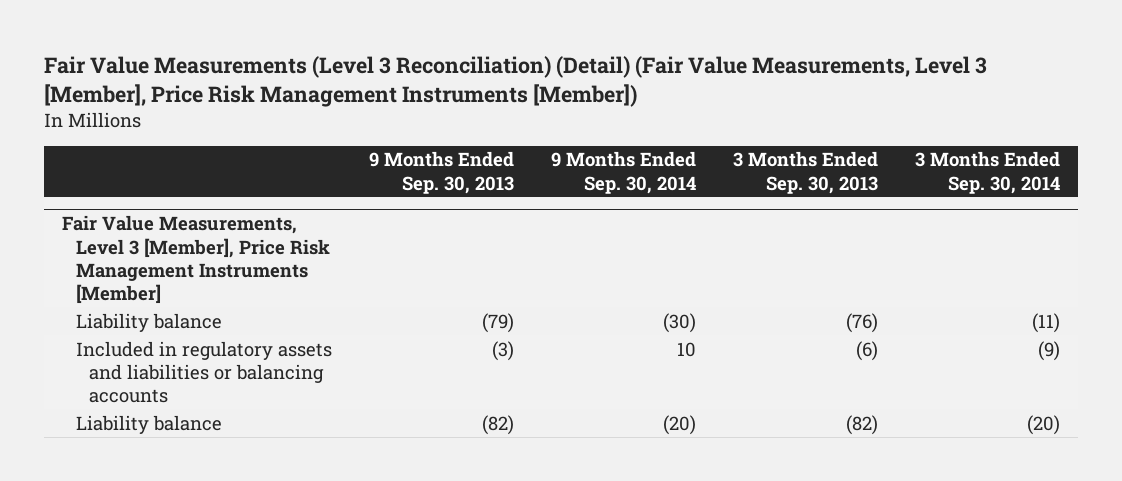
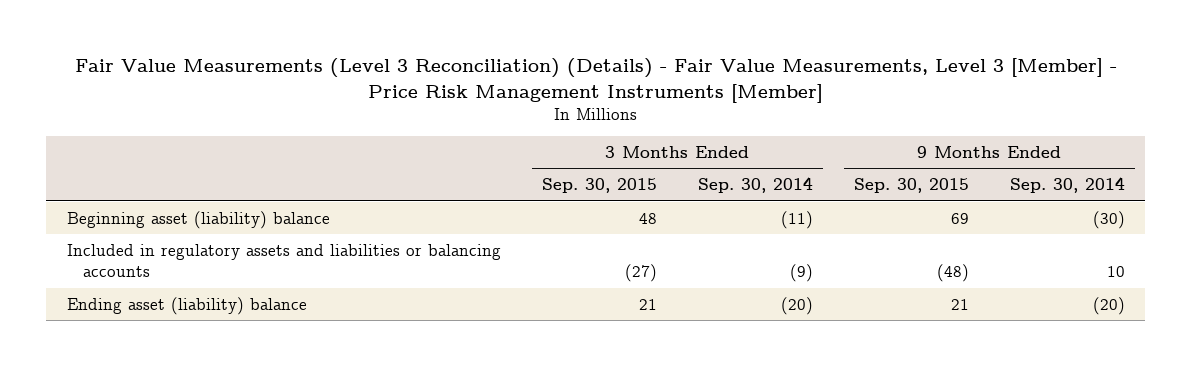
[43,55,987,107] Fair Value Measurements (Level 3 Reconciliation) (Detail) (Fair Value Measurements, Level 3 [Member], Price Risk Management Instruments [Member]) -> [74,58,1117,103] Fair Value Measurements (Level 3 Reconciliation) (Details) - Fair Value Measurements, Level 3 [Member] - Price Risk Management Instruments [Member]
[368,151,514,194] 9 Months Ended Sep. 30, 2013 -> none
[732,151,878,194] 3 Months Ended Sep. 30, 2013 -> none
none -> [541,178,657,194] Sep. 30, 2015
none -> [853,178,969,194] Sep. 30, 2015
[62,215,330,305] Fair Value Measurements, Level 3 [Member], Price Risk Management Instruments [Member] -> none
[75,312,222,332] Liability balance -> [66,210,330,229] Beginning asset (liability) balance
[75,414,222,434] Liability balance -> [66,296,307,315] Ending asset (liability) balance

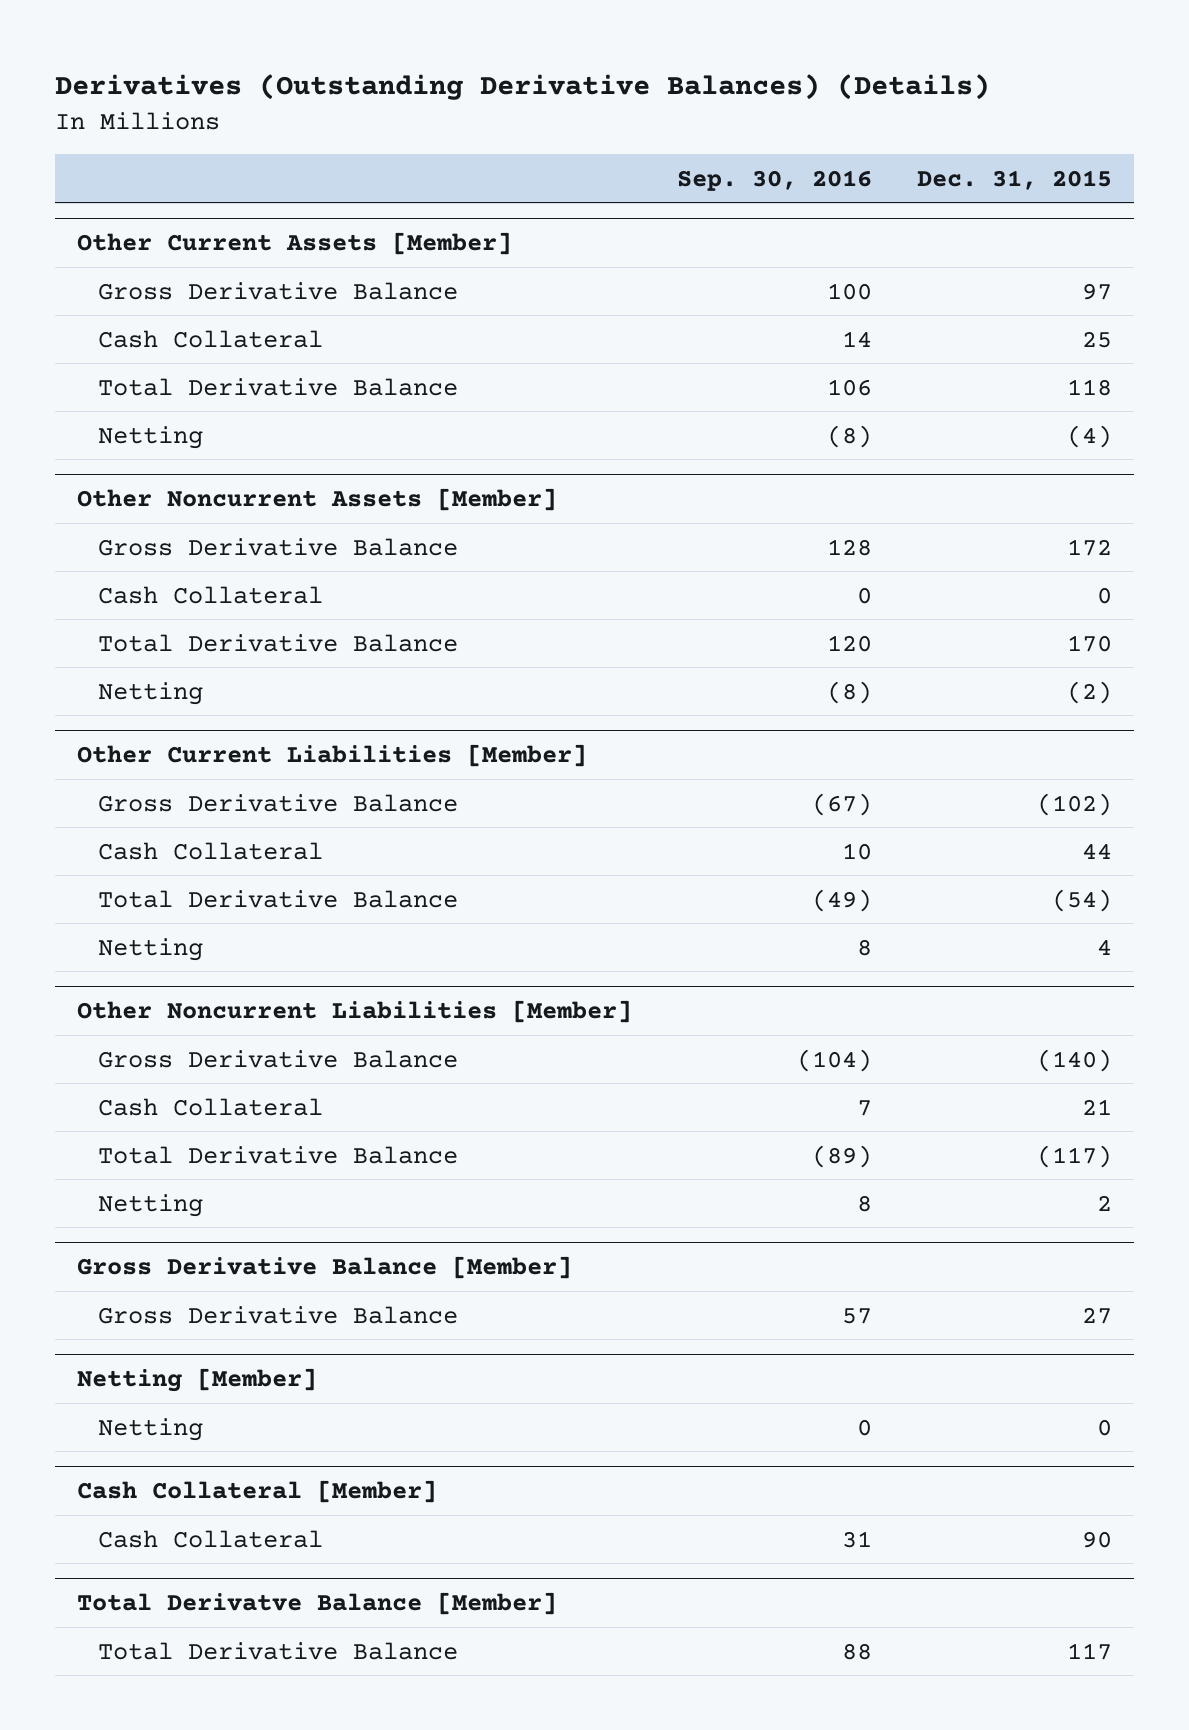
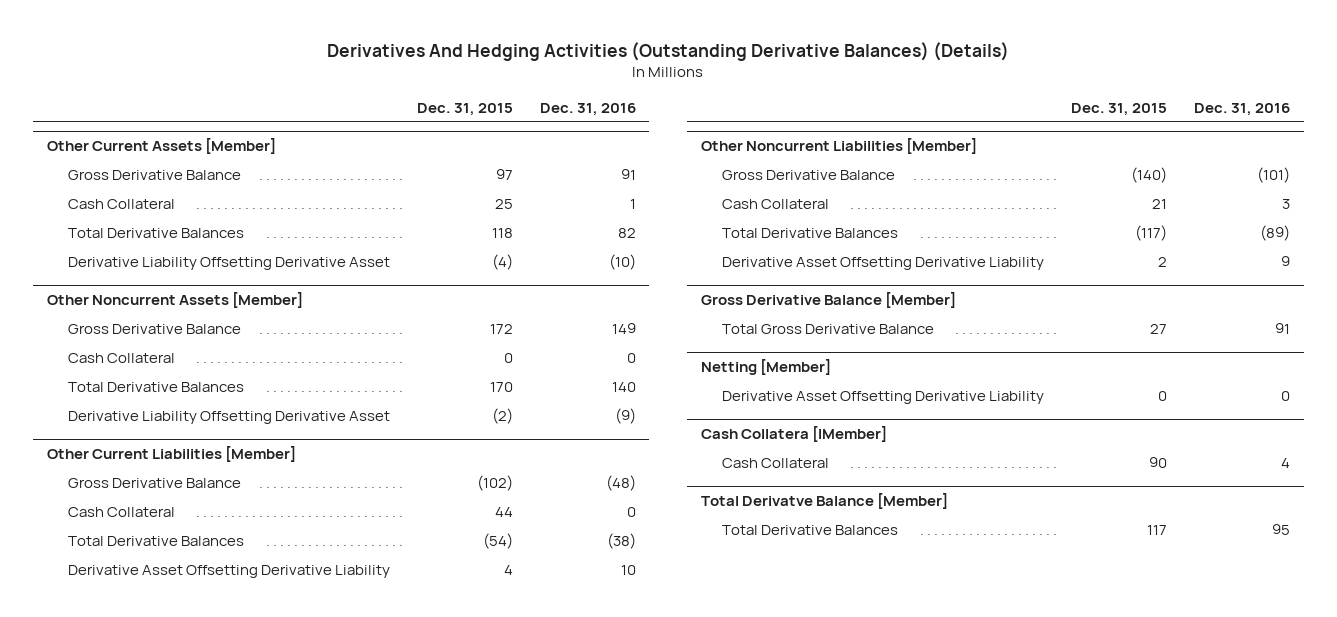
[54,74,990,101] Derivatives (Outstanding Derivative Balances) (Details) -> [327,41,1010,61] Derivatives And Hedging Activities (Outstanding Derivative Balances) (Details)
[676,169,872,191] Sep. 30, 2016 -> none
none -> [539,102,636,116] Dec. 31, 2016
[98,425,204,449] Netting -> none
[98,377,459,396] Total Derivative Balance -> [67,227,244,238] Total Derivative Balances
none -> [67,256,390,270] Derivative Liability Offsetting Derivative Asset
[98,681,204,705] Netting -> none
[98,633,459,652] Total Derivative Balance -> [67,381,244,392] Total Derivative Balances
none -> [67,410,390,424] Derivative Liability Offsetting Derivative Asset
[98,889,459,908] Total Derivative Balance -> [67,535,244,546] Total Derivative Balances
[98,937,204,961] Netting -> [67,564,390,578] Derivative Asset Offsetting Derivative Liability
[98,1145,459,1164] Total Derivative Balance -> [721,227,898,238] Total Derivative Balances
[98,1193,204,1217] Netting -> [721,256,1044,270] Derivative Asset Offsetting Derivative Liability
[98,1305,459,1324] Gross Derivative Balance -> [721,323,934,334] Total Gross Derivative Balance
[98,1417,204,1441] Netting -> [721,390,1044,404] Derivative Asset Offsetting Derivative Liability
[77,1479,438,1503] Cash Collateral [Member] -> [700,425,887,442] Cash Collatera [lMember]
[98,1641,459,1660] Total Derivative Balance -> [721,524,898,535] Total Derivative Balances

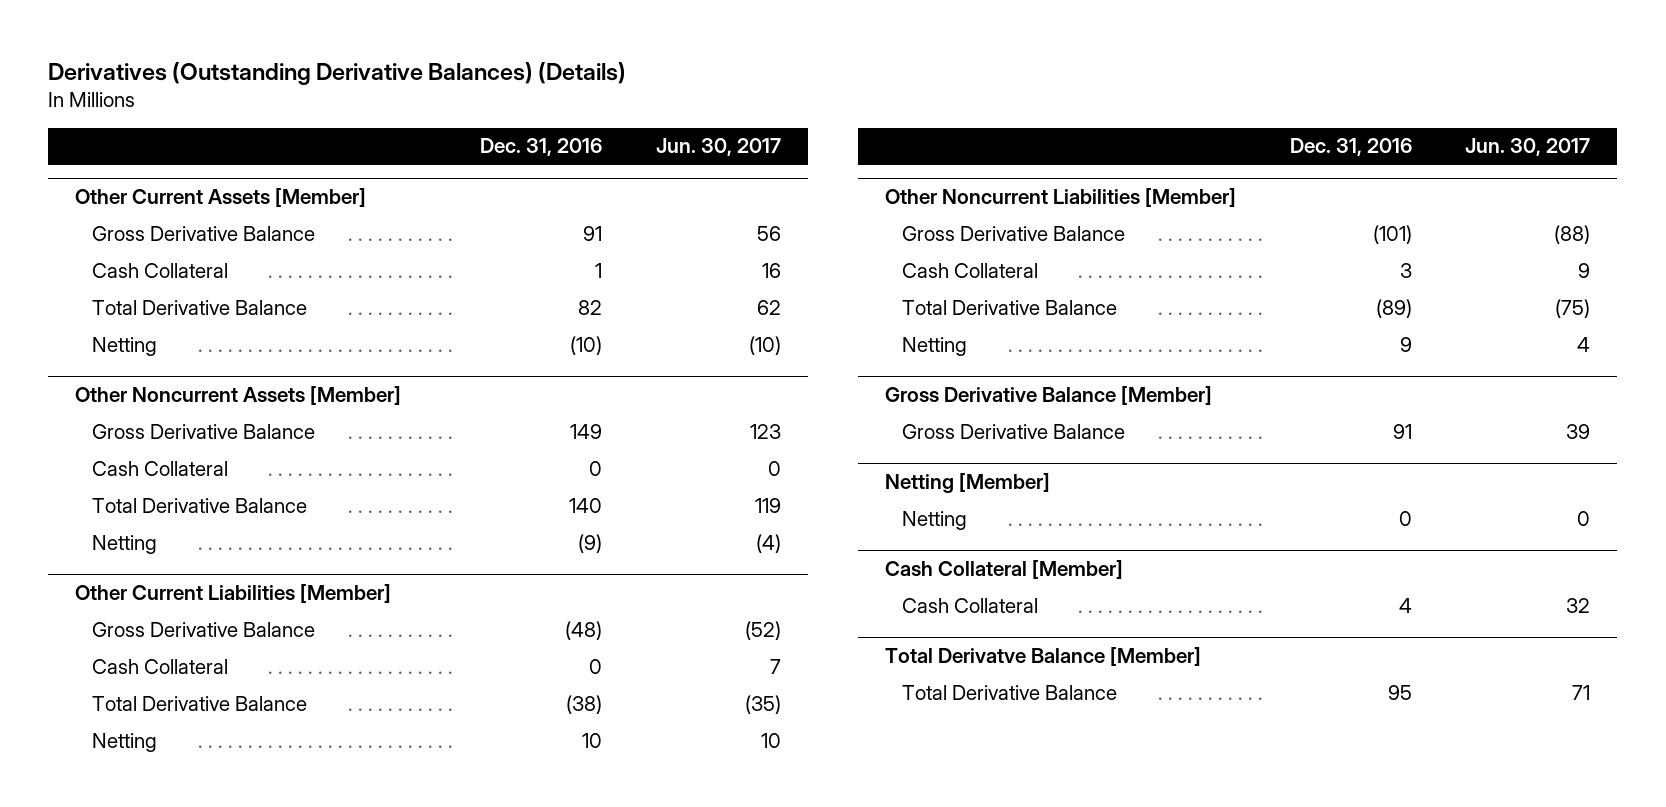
[327,41,1010,61] Derivatives And Hedging Activities (Outstanding Derivative Balances) (Details) -> [48,61,627,85] Derivatives (Outstanding Derivative Balances) (Details)
[416,102,513,116] Dec. 31, 2015 -> none
none -> [655,138,781,157] Jun. 30, 2017
[67,256,390,270] Derivative Liability Offsetting Derivative Asset -> none
[67,227,244,238] Total Derivative Balances -> [92,299,308,315] Total Derivative Balance
none -> [92,336,158,356] Netting
[67,410,390,424] Derivative Liability Offsetting Derivative Asset -> none
[67,381,244,392] Total Derivative Balances -> [92,497,308,513] Total Derivative Balance
none -> [92,534,158,554] Netting
[67,535,244,546] Total Derivative Balances -> [92,695,308,711] Total Derivative Balance
[67,564,390,578] Derivative Asset Offsetting Derivative Liability -> [92,732,158,752] Netting
[721,227,898,238] Total Derivative Balances -> [901,299,1117,315] Total Derivative Balance
[721,256,1044,270] Derivative Asset Offsetting Derivative Liability -> [901,336,967,356] Netting
[721,323,934,334] Total Gross Derivative Balance -> [901,423,1125,439] Gross Derivative Balance
[721,390,1044,404] Derivative Asset Offsetting Derivative Liability -> [901,510,967,530] Netting
[700,425,887,442] Cash Collatera [lMember] -> [885,559,1124,579] Cash Collateral [Member]
[721,524,898,535] Total Derivative Balances -> [901,684,1117,700] Total Derivative Balance

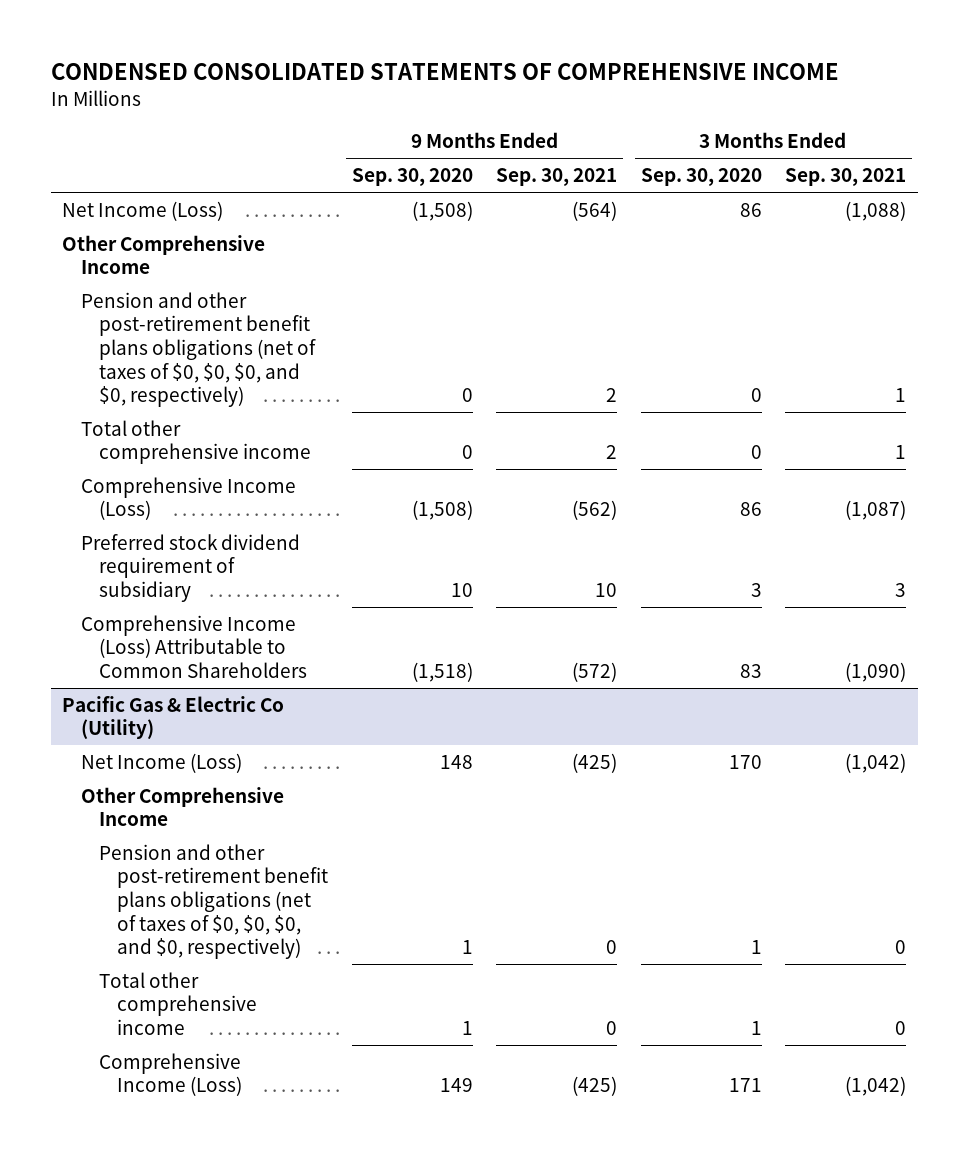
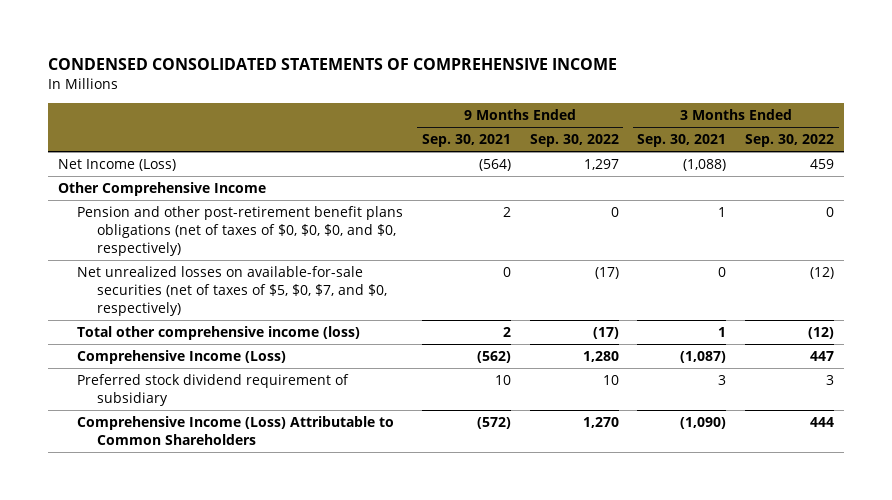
[351,168,473,187] Sep. 30, 2020 -> none
[640,168,762,187] Sep. 30, 2020 -> none
none -> [529,134,619,148] Sep. 30, 2022
none -> [745,134,835,148] Sep. 30, 2022
none -> [77,266,387,316] Net unrealized losses on available-for-sale securities (net of taxes of $5, $0, $7, and $0, respectively)
[80,419,312,465] Total other comprehensive income -> [77,326,361,341] Total other comprehensive income (loss)
[62,695,285,740] Pacific Gas & Electric Co (Utility) -> none
[80,752,242,773] Net Income (Loss) -> none
[80,786,284,827] Other Comprehensive Income -> none
[99,843,329,960] Pension and other post-retirement benefit plans obligations (net of taxes of $0, $0, $0, and $0, respectively) -> none
[99,971,258,1036] Total other comprehensive income -> none
[99,1052,243,1097] Comprehensive Income (Loss) -> none

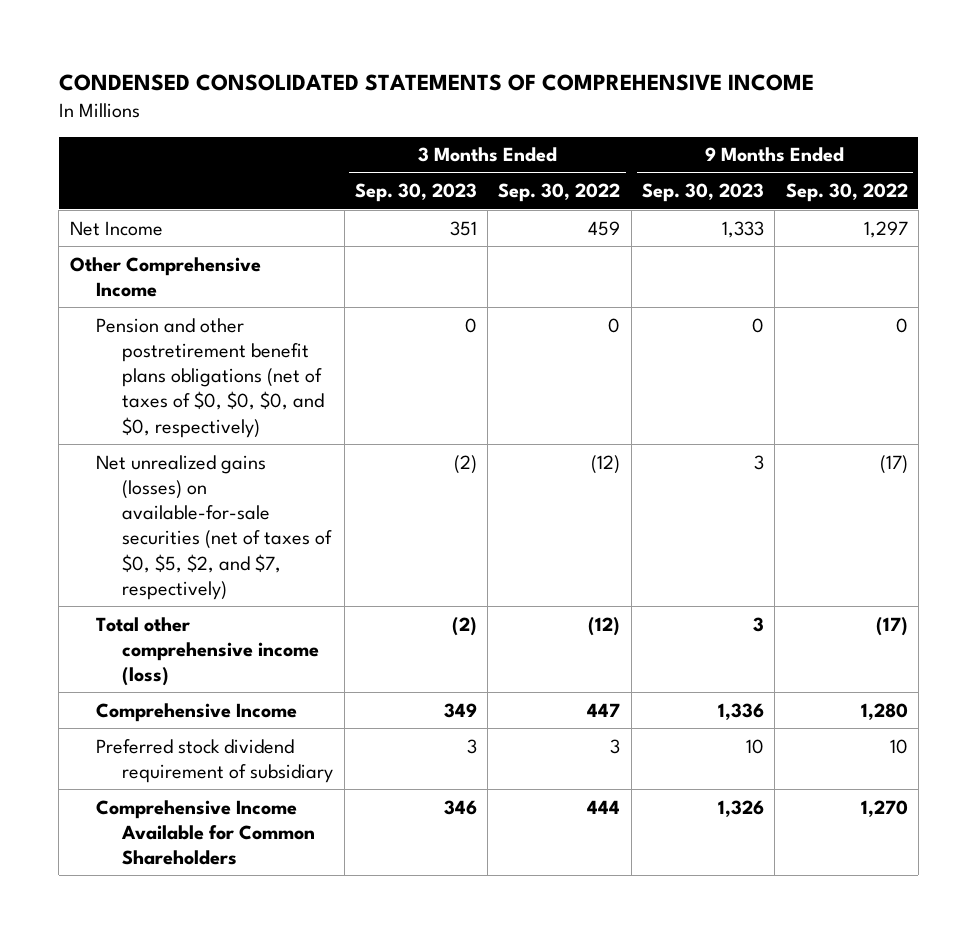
[421,134,511,148] Sep. 30, 2021 -> none
[637,134,727,148] Sep. 30, 2021 -> none
none -> [354,183,477,203] Sep. 30, 2023
none -> [642,183,765,203] Sep. 30, 2023
[57,159,176,172] Net Income (Loss) -> [69,220,163,236] Net Income
[77,206,404,256] Pension and other post-retirement benefit plans obligations (net of taxes of $0, $0, $0, and $0, respectively) -> [95,317,325,438] Pension and other postretirement benefit plans obligations (net of taxes of $0, $0, $0, and $0, respectively)
[77,266,387,316] Net unrealized losses on available-for-sale securities (net of taxes of $5, $0, $7, and $0, respectively) -> [95,454,333,600] Net unrealized gains (losses) on available-for-sale securities (net of taxes of $0, $5, $2, and $7, respectively)
[77,350,287,365] Comprehensive Income (Loss) -> [95,702,297,722] Comprehensive Income
[77,416,395,445] Comprehensive Income (Loss) Attributable to Common Shareholders -> [95,799,316,866] Comprehensive Income Available for Common Shareholders

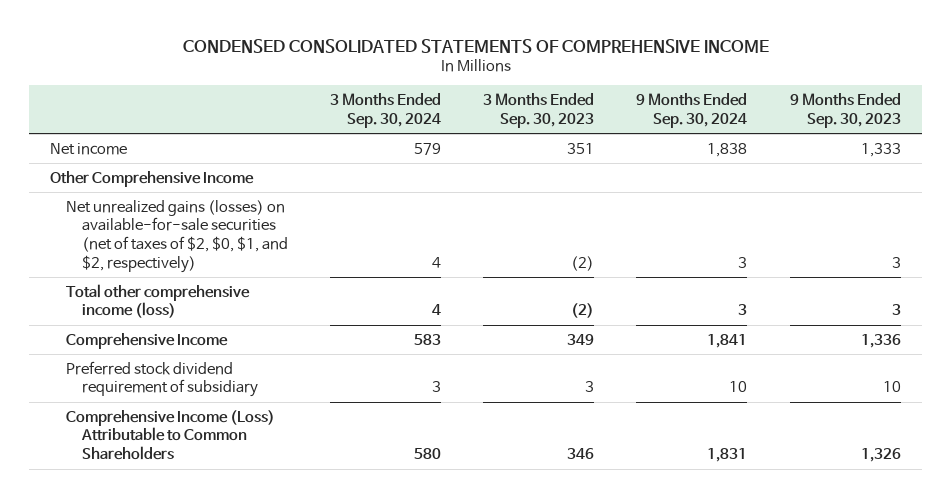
[498,183,621,203] Sep. 30, 2022 -> none
[785,183,908,203] Sep. 30, 2022 -> none
none -> [329,93,441,128] 3 Months Ended Sep. 30, 2024
none -> [636,93,748,128] 9 Months Ended Sep. 30, 2024
[69,220,163,236] Net Income -> [50,142,128,155] Net income
[95,317,325,438] Pension and other postretirement benefit plans obligations (net of taxes of $0, $0, $0, and $0, respectively) -> none
[95,454,333,600] Net unrealized gains (losses) on available-for-sale securities (net of taxes of $0, $5, $2, and $7, respectively) -> [66,199,288,273] Net unrealized gains (losses) on available-for-sale securities (net of taxes of $2, $0, $1, and $2, respectively)
[95,799,316,866] Comprehensive Income Available for Common Shareholders -> [66,409,276,461] Comprehensive Income (Loss) Attributable to Common Shareholders

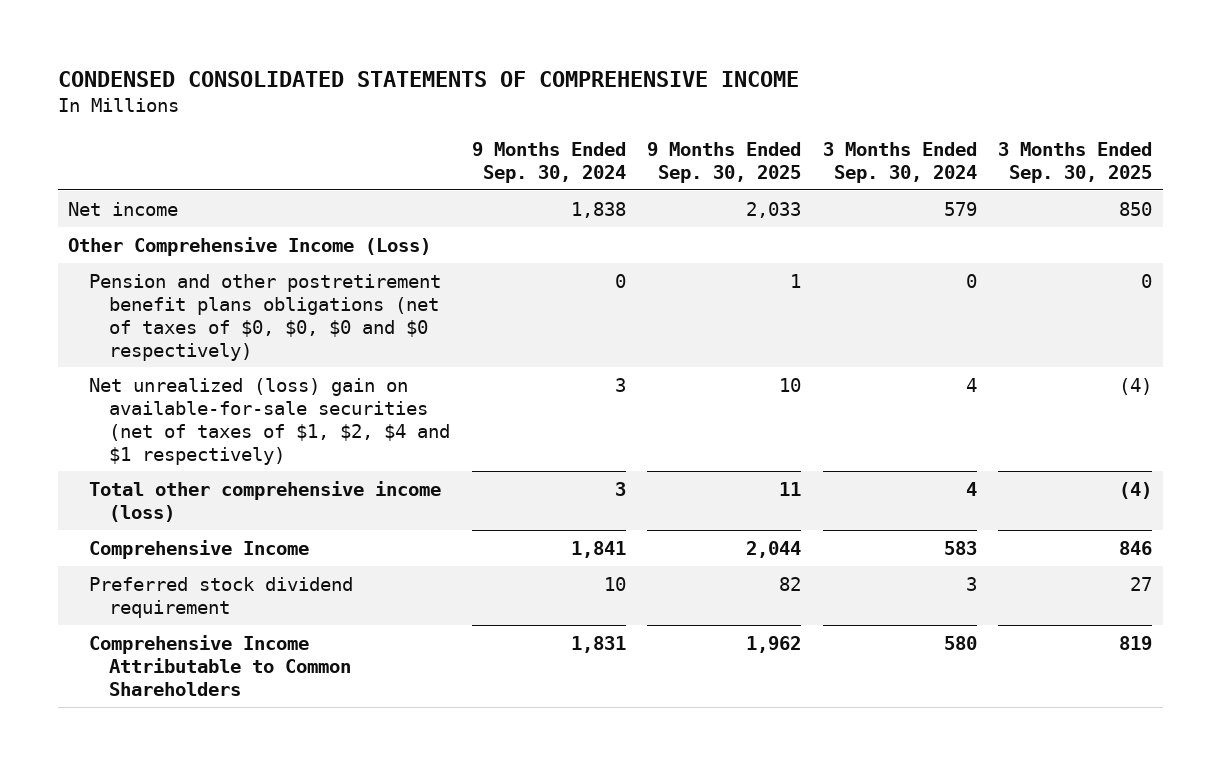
[483,93,595,128] 3 Months Ended Sep. 30, 2023 -> none
[789,93,901,128] 9 Months Ended Sep. 30, 2023 -> none
none -> [647,142,802,184] 9 Months Ended Sep. 30, 2025
none -> [998,142,1153,184] 3 Months Ended Sep. 30, 2025
[50,170,255,187] Other Comprehensive Income -> [68,236,432,256] Other Comprehensive Income (Loss)
none -> [88,273,441,361] Pension and other postretirement benefit plans obligations (net of taxes of $0, $0, $0 and $0 respectively)
[66,199,288,273] Net unrealized gains (losses) on available-for-sale securities (net of taxes of $2, $0, $1, and $2, respectively) -> [88,377,450,465] Net unrealized (loss) gain on available-for-sale securities (net of taxes of $1, $2, $4 and $1 respectively)
[66,360,258,398] Preferred stock dividend requirement of subsidiary -> [88,576,353,618] Preferred stock dividend requirement
[66,409,276,461] Comprehensive Income (Loss) Attributable to Common Shareholders -> [88,634,351,696] Comprehensive Income Attributable to Common Shareholders

